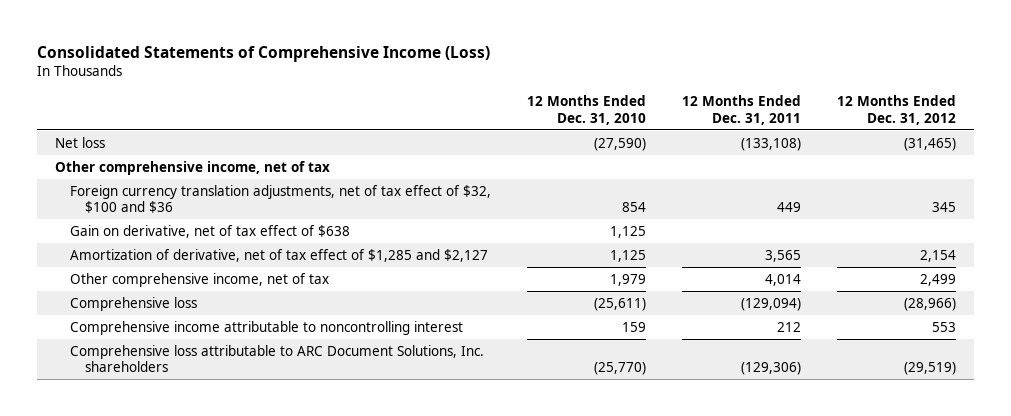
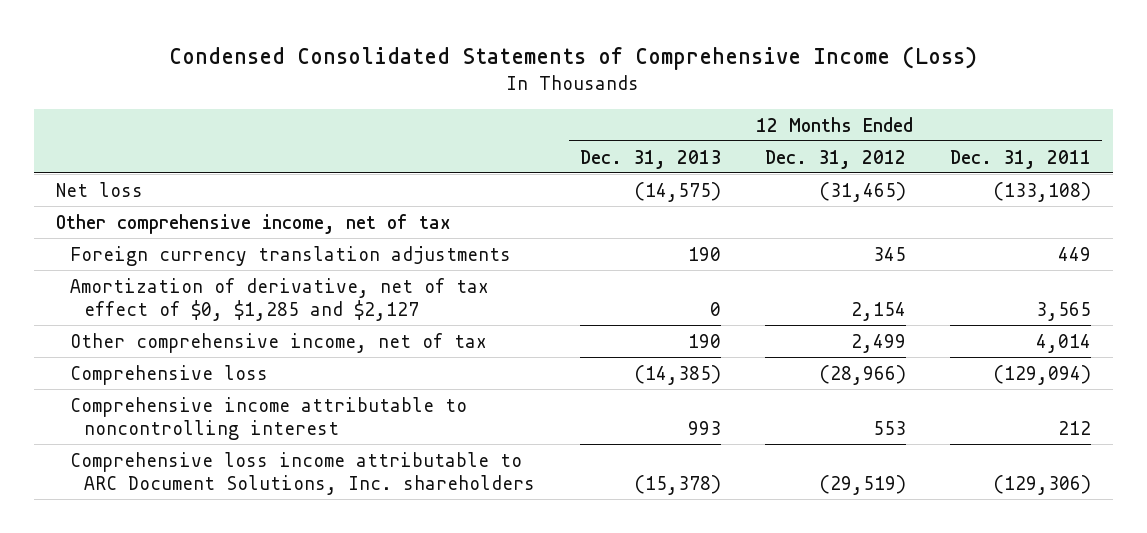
[37,46,491,63] Consolidated Statements of Comprehensive Income (Loss) -> [169,45,978,70] Condensed Consolidated Statements of Comprehensive Income (Loss)
[527,95,647,125] 12 Months Ended Dec. 31, 2010 -> none
none -> [579,149,721,169] Dec. 31, 2013
[70,224,351,238] Gain on derivative, net of tax effect of $638 -> none
[70,184,492,214] Foreign currency translation adjustments, net of tax effect of $32, $100 and $36 -> [70,245,512,266] Foreign currency translation adjustments
[70,248,489,262] Amortization of derivative, net of tax effect of $1,285 and $2,127 -> [70,277,490,321] Amortization of derivative, net of tax effect of $0, $1,285 and $2,127
[70,344,485,373] Comprehensive loss attributable to ARC Document Solutions, Inc. shareholders -> [70,451,536,495] Comprehensive loss income attributable to ARC Document Solutions, Inc. shareholders

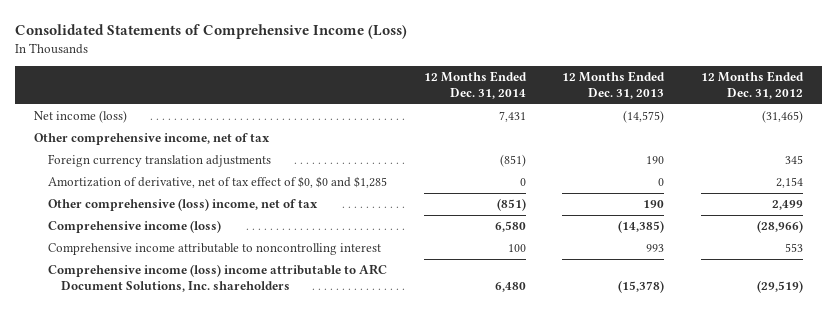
[169,45,978,70] Condensed Consolidated Statements of Comprehensive Income (Loss) -> [15,24,408,40] Consolidated Statements of Comprehensive Income (Loss)
[949,149,1091,169] Dec. 31, 2011 -> none
none -> [423,71,527,100] 12 Months Ended Dec. 31, 2014
[55,181,143,197] Net loss -> [33,110,127,124] Net income (loss)
[70,277,490,321] Amortization of derivative, net of tax effect of $0, $1,285 and $2,127 -> [47,176,387,189] Amortization of derivative, net of tax effect of $0, $0 and $1,285
[70,332,488,353] Other comprehensive income, net of tax -> [47,198,318,212] Other comprehensive (loss) income, net of tax
[70,364,269,385] Comprehensive loss -> [47,220,221,234] Comprehensive income (loss)
[70,451,536,495] Comprehensive loss income attributable to ARC Document Solutions, Inc. shareholders -> [47,264,387,293] Comprehensive income (loss) income attributable to ARC Document Solutions, Inc. shareholders

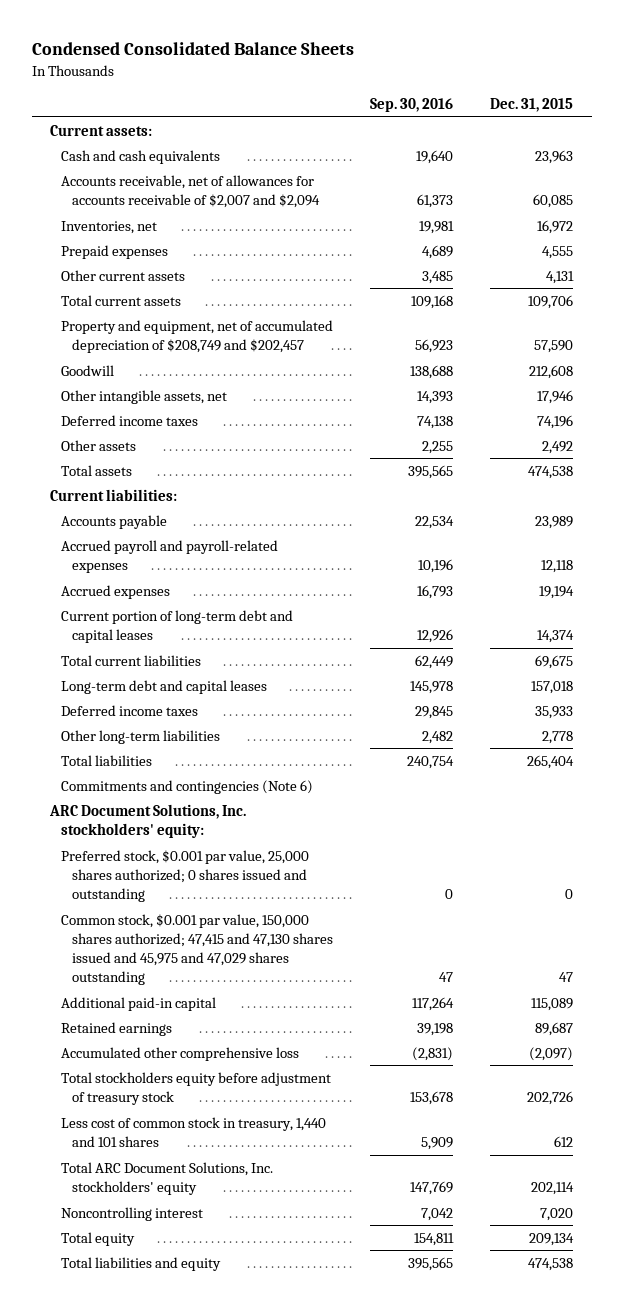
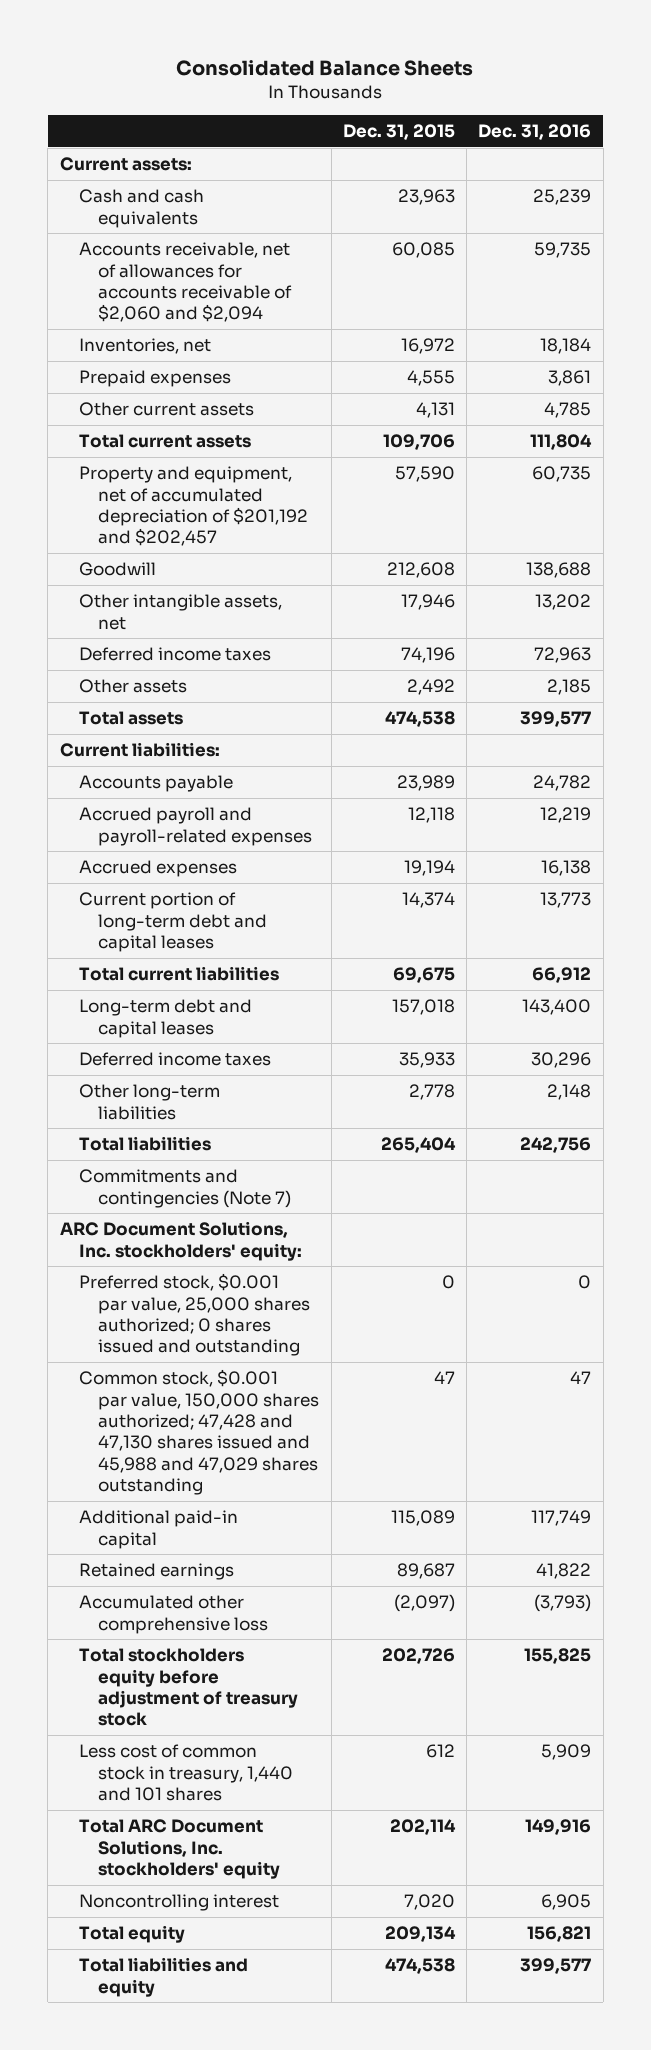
[31,42,354,56] Condensed Consolidated Balance Sheets -> [176,59,474,76] Consolidated Balance Sheets
[370,97,454,112] Sep. 30, 2016 -> none
none -> [478,124,592,141] Dec. 31, 2016
[61,174,321,208] Accounts receivable, net of allowances for accounts receivable of $2,007 and $2,094 -> [79,242,293,323] Accounts receivable, net of allowances for accounts receivable of $2,060 and $2,094
[61,319,334,353] Property and equipment, net of accumulated depreciation of $208,749 and $202,457 -> [79,466,309,547] Property and equipment, net of accumulated depreciation of $201,192 and $202,457
[61,779,314,794] Commitments and contingencies (Note 6) -> [79,1169,292,1208] Commitments and contingencies (Note 7)
[61,913,334,986] Common stock, $0.001 par value, 150,000 shares authorized; 47,415 and 47,130 shares issued and 45,975 and 47,029 shares outstanding -> [79,1369,320,1496] Common stock, $0.001 par value, 150,000 shares authorized; 47,428 and 47,130 shares issued and 45,988 and 47,029 shares outstanding

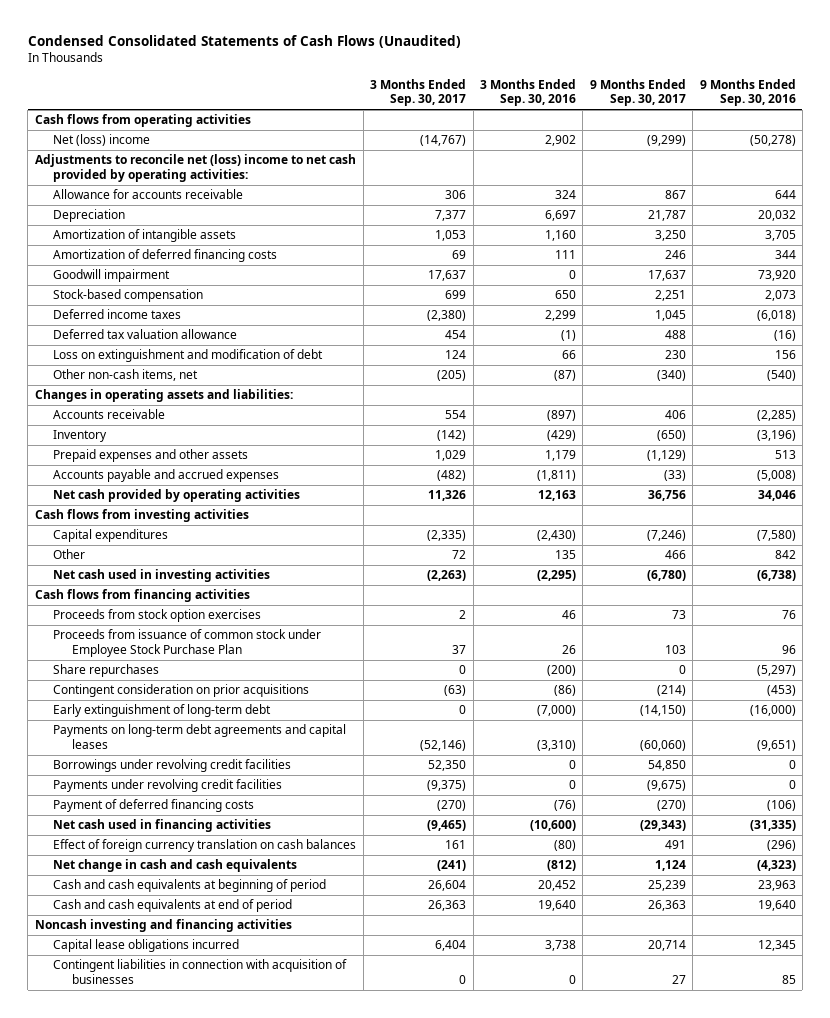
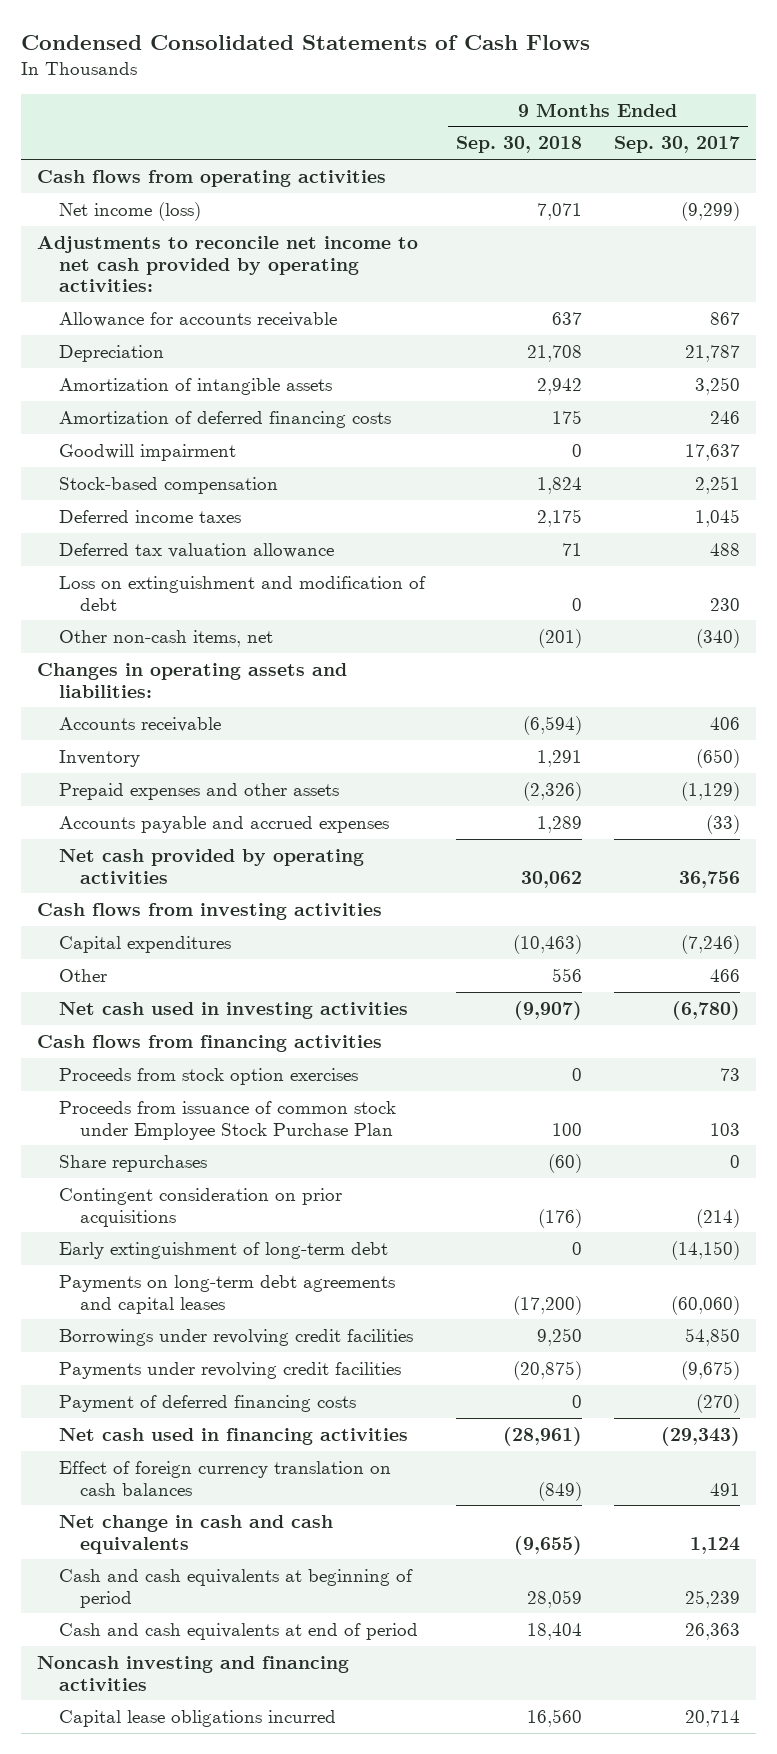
[27,35,461,49] Condensed Consolidated Statements of Cash Flows (Unaudited) -> [21,35,591,51] Condensed Consolidated Statements of Cash Flows
[370,78,467,107] 3 Months Ended Sep. 30, 2017 -> none
[479,78,576,107] 3 Months Ended Sep. 30, 2016 -> none
[699,78,796,107] 9 Months Ended Sep. 30, 2016 -> none
none -> [456,136,583,154] Sep. 30, 2018
[53,134,151,147] Net (loss) income -> [58,201,201,221] Net income (loss)
[34,154,356,183] Adjustments to reconcile net (loss) income to net cash provided by operating activities: -> [37,235,419,293] Adjustments to reconcile net income to net cash provided by operating activities:
[53,959,348,985] Contingent liabilities in connection with acquisition of businesses -> none

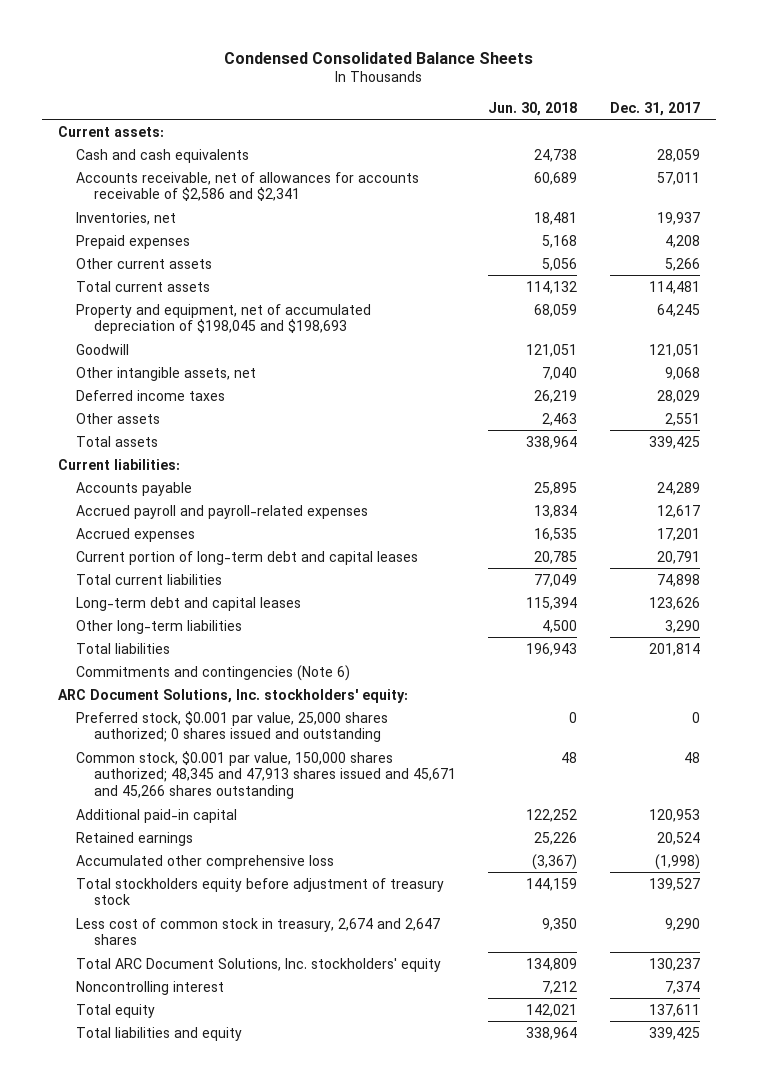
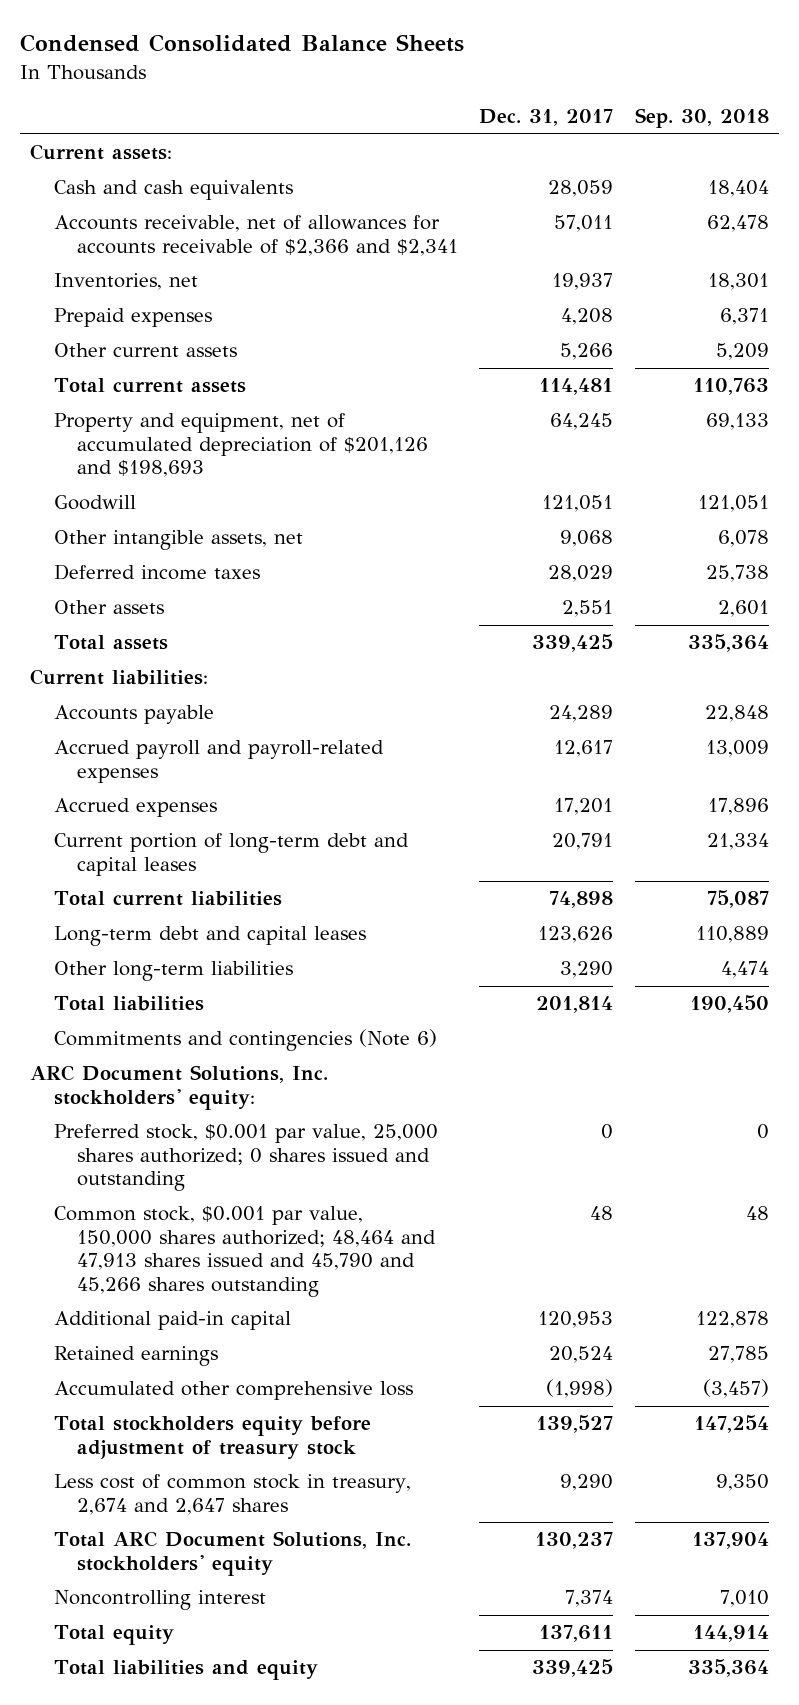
[488,101,578,116] Jun. 30, 2018 -> none
none -> [634,108,769,129] Sep. 30, 2018
[76,171,420,202] Accounts receivable, net of allowances for accounts receivable of $2,586 and $2,341 -> [53,215,458,256] Accounts receivable, net of allowances for accounts receivable of $2,366 and $2,341
[76,303,372,335] Property and equipment, net of accumulated depreciation of $198,045 and $198,693 -> [53,413,428,478] Property and equipment, net of accumulated depreciation of $201,126 and $198,693
[76,750,456,800] Common stock, $0.001 par value, 150,000 shares authorized; 48,345 and 47,913 shares issued and 45,671 and 45,266 shares outstanding -> [53,1206,436,1297] Common stock, $0.001 par value, 150,000 shares authorized; 48,464 and 47,913 shares issued and 45,790 and 45,266 shares outstanding

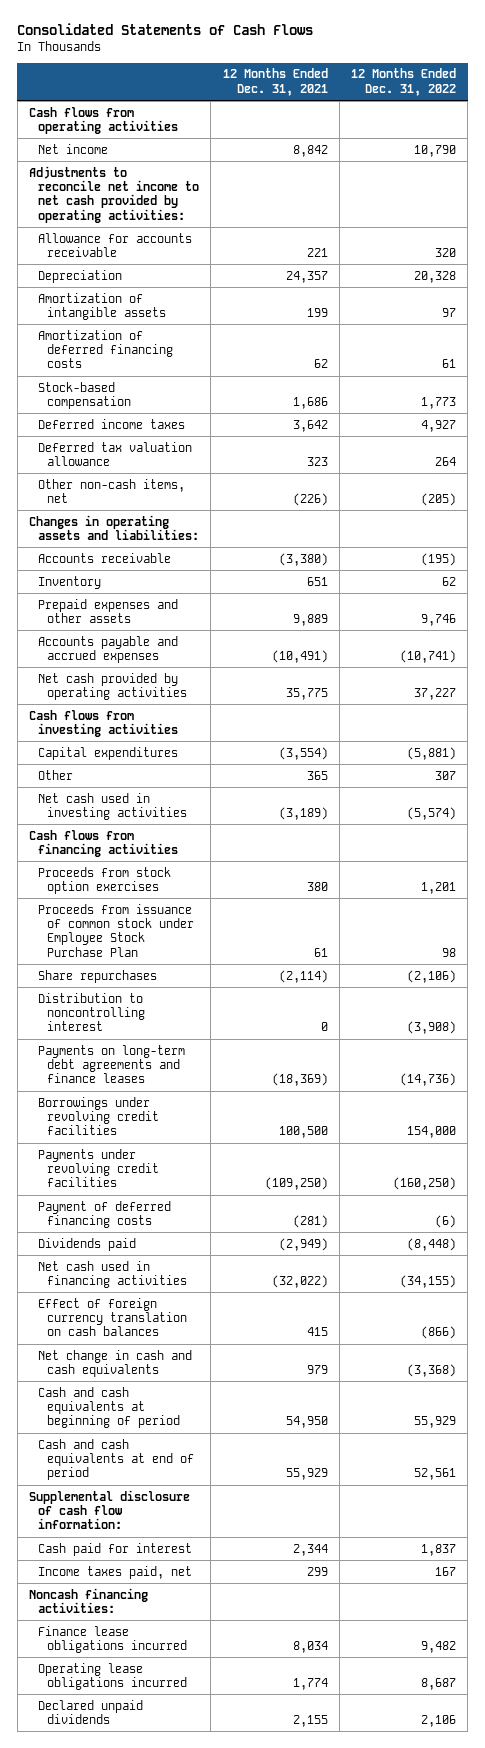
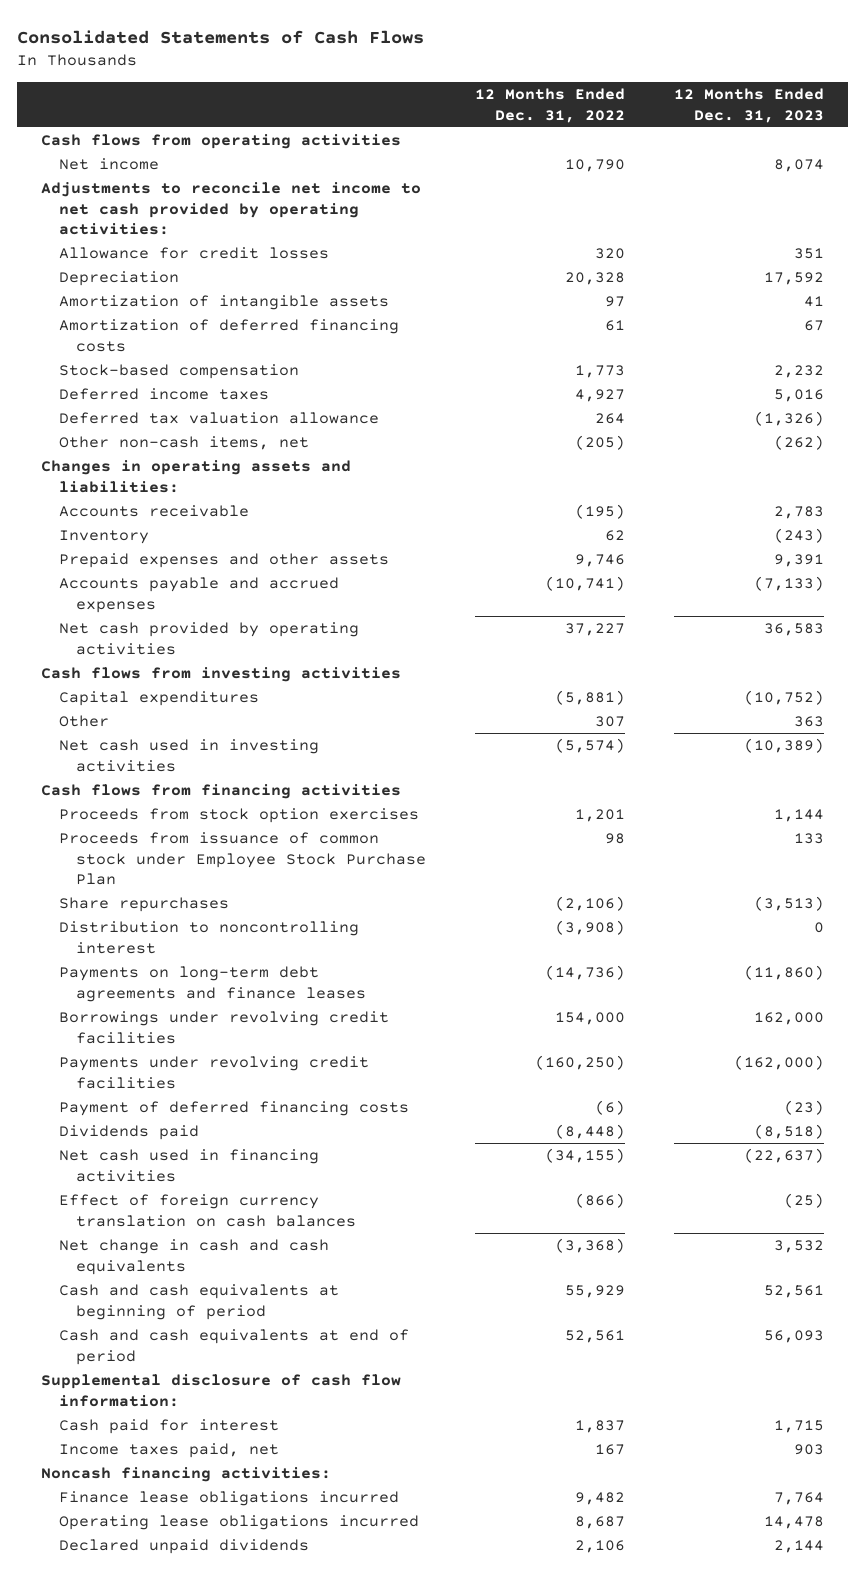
[222,68,328,96] 12 Months Ended Dec. 31, 2021 -> none
none -> [673,88,824,123] 12 Months Ended Dec. 31, 2023
[38,232,193,257] Allowance for accounts receivable -> [58,247,329,260] Allowance for credit losses

